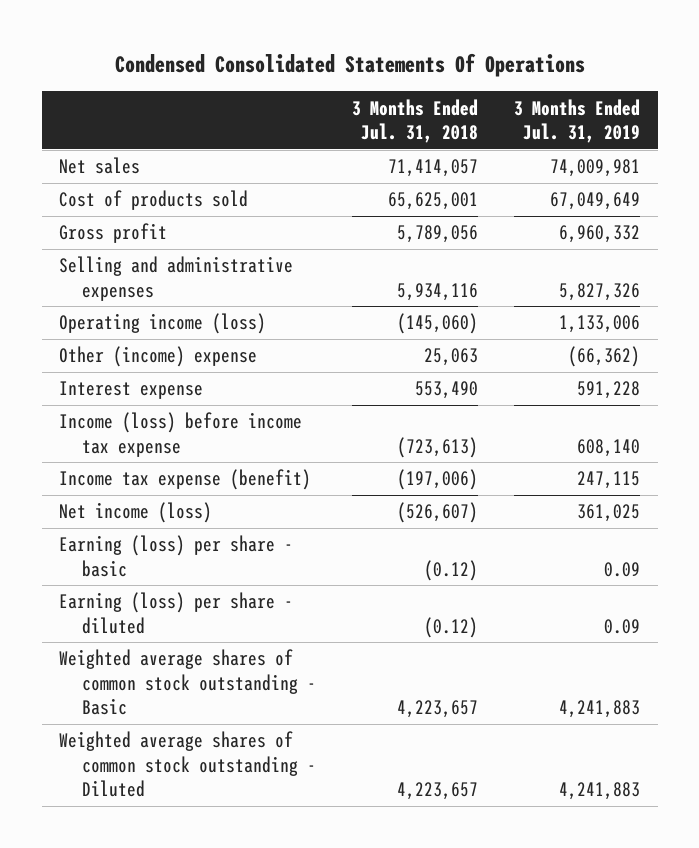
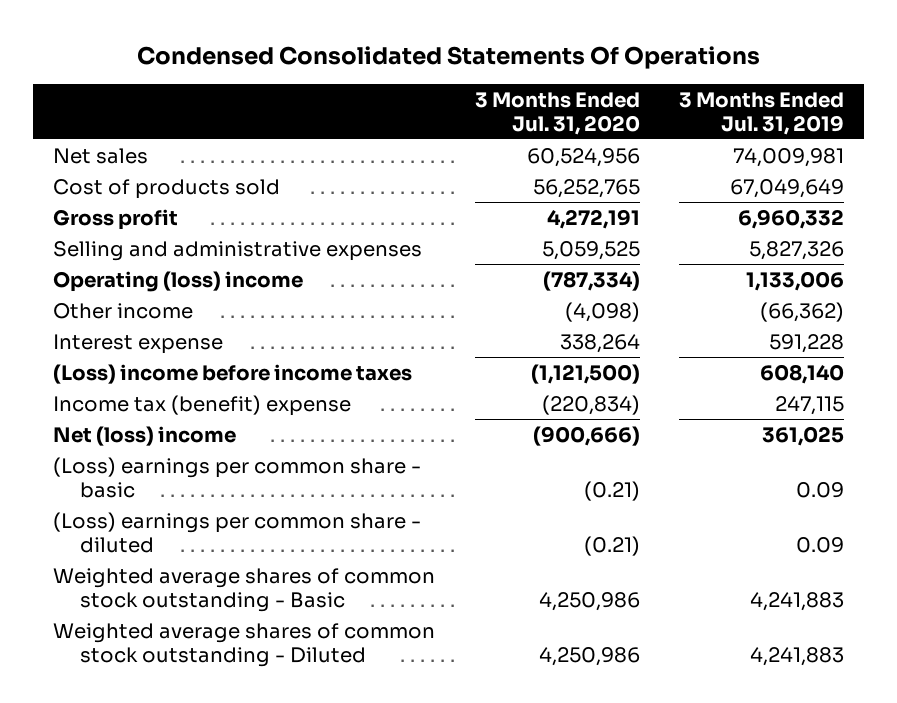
[352,98,479,143] 3 Months Ended Jul. 31, 2018 -> none
none -> [474,91,640,135] 3 Months Ended Jul. 31, 2020
[59,313,267,335] Operating income (loss) -> [52,270,303,292] Operating (loss) income
[59,346,258,368] Other (income) expense -> [52,302,193,319] Other income
[59,412,303,457] Income (loss) before income tax expense -> [52,363,412,384] (Loss) income before income taxes
[59,469,312,491] Income tax expense (benefit) -> [52,394,351,416] Income tax (benefit) expense
[59,502,213,524] Net income (loss) -> [52,425,236,446] Net (loss) income
[59,535,294,577] Earning (loss) per share - basic -> [52,456,421,498] (Loss) earnings per common share - basic
[59,592,294,634] Earning (loss) per share - diluted -> [52,511,421,553] (Loss) earnings per common share - diluted

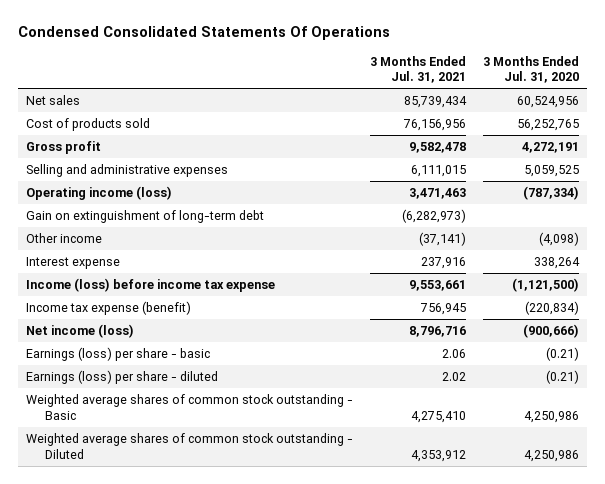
[679,91,845,135] 3 Months Ended Jul. 31, 2019 -> none
none -> [369,55,466,84] 3 Months Ended Jul. 31, 2021
[52,270,303,292] Operating (loss) income -> [26,186,173,201] Operating income (loss)
none -> [26,210,265,224] Gain on extinguishment of long-term debt
[52,363,412,384] (Loss) income before income taxes -> [26,278,276,293] Income (loss) before income tax expense
[52,394,351,416] Income tax (benefit) expense -> [26,301,192,316] Income tax expense (benefit)
[52,425,236,446] Net (loss) income -> [26,324,135,339] Net income (loss)
[52,456,421,498] (Loss) earnings per common share - basic -> [26,347,211,362] Earnings (loss) per share - basic
[52,511,421,553] (Loss) earnings per common share - diluted -> [26,370,219,385] Earnings (loss) per share - diluted

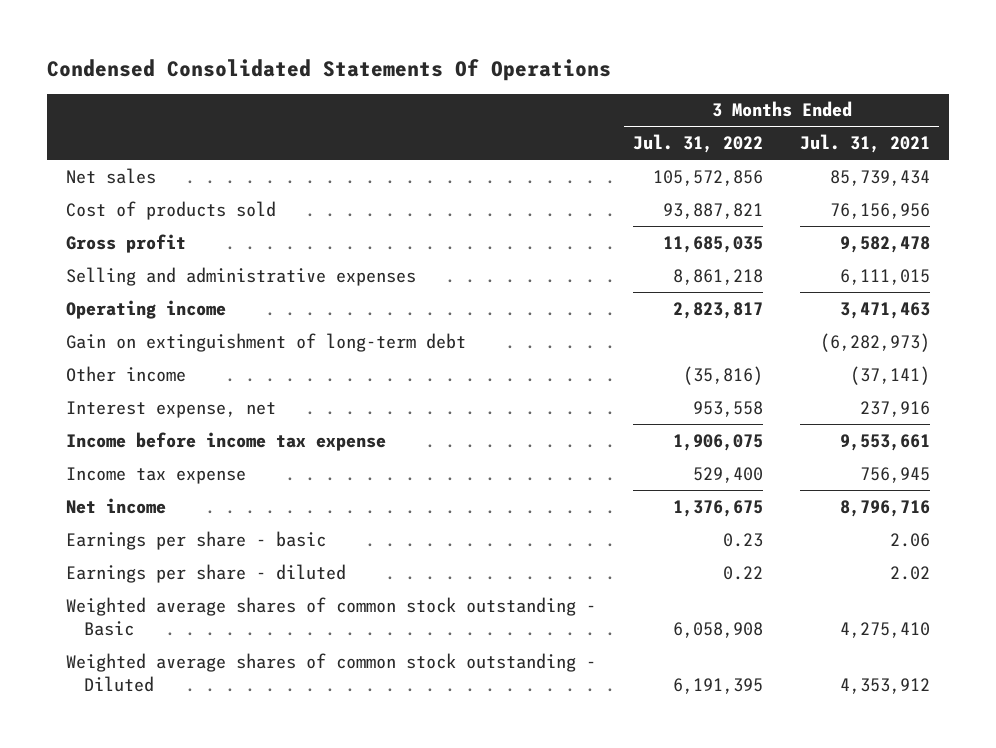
[482,55,579,84] 3 Months Ended Jul. 31, 2020 -> none
none -> [633,134,764,154] Jul. 31, 2022
[26,186,173,201] Operating income (loss) -> [65,299,226,319] Operating income
[26,257,121,270] Interest expense -> [65,400,276,418] Interest expense, net
[26,278,276,293] Income (loss) before income tax expense -> [65,431,386,451] Income before income tax expense
[26,301,192,316] Income tax expense (benefit) -> [65,466,246,484] Income tax expense
[26,324,135,339] Net income (loss) -> [65,497,166,514] Net income
[26,347,211,362] Earnings (loss) per share - basic -> [65,530,326,550] Earnings per share - basic
[26,370,219,385] Earnings (loss) per share - diluted -> [65,563,346,583] Earnings per share - diluted

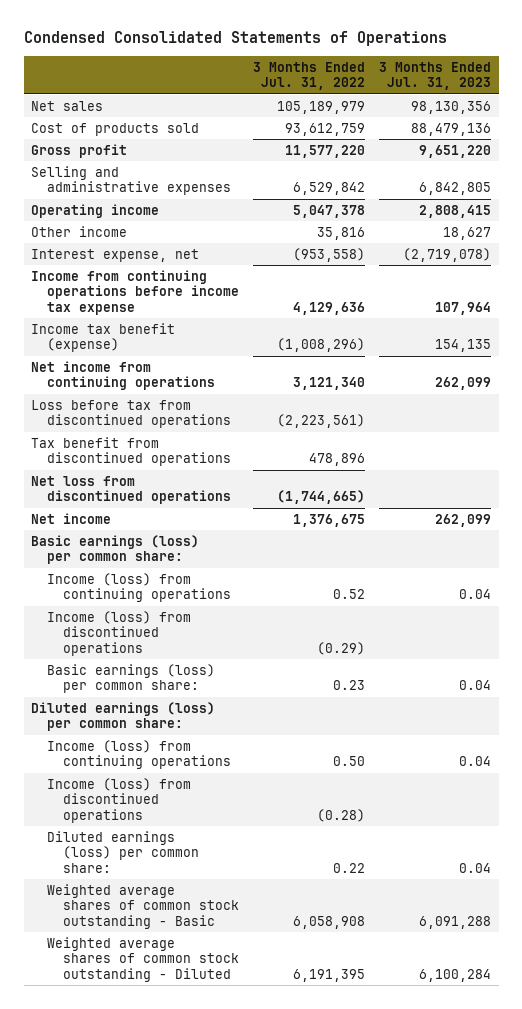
[47,58,612,81] Condensed Consolidated Statements Of Operations -> [23,31,447,47] Condensed Consolidated Statements of Operations
[800,134,931,154] Jul. 31, 2021 -> none
none -> [379,61,492,91] 3 Months Ended Jul. 31, 2023
[65,332,466,352] Gain on extinguishment of long-term debt -> none
[653,169,764,186] 105,572,856 -> [277,100,366,114] 105,189,979
[663,202,764,219] 93,887,821 -> [285,122,366,136] 93,612,759
[663,235,764,253] 11,685,035 -> [285,144,366,158] 11,577,220
[673,268,764,285] 8,861,218 -> [293,182,366,196] 6,529,842
[673,301,764,319] 2,823,817 -> [293,204,366,218] 5,047,378
[683,365,764,385] (35,816) -> [317,226,366,240] 35,816
[693,400,764,417] 953,558 -> [293,247,366,262] (953,558)
[65,431,386,451] Income before income tax expense -> [30,269,239,315] Income from continuing operations before income tax expense
[673,433,764,451] 1,906,075 -> [293,301,366,315] 4,129,636
[65,466,246,484] Income tax expense -> [30,322,175,353] Income tax benefit (expense)
[693,466,764,483] 529,400 -> [277,338,366,353] (1,008,296)
none -> [30,360,215,391] Net income from continuing operations
none -> [30,399,231,429] Loss before tax from discontinued operations
none -> [30,436,231,467] Tax benefit from discontinued operations
none -> [30,475,231,505] Net loss from discontinued operations
none -> [30,534,199,565] Basic earnings (loss) per common share:
none -> [46,572,231,603] Income (loss) from continuing operations
none -> [46,610,191,656] Income (loss) from discontinued operations
[65,530,326,550] Earnings per share - basic -> [46,663,215,694] Basic earnings (loss) per common share:
none -> [30,701,215,732] Diluted earnings (loss) per common share:
none -> [46,739,231,770] Income (loss) from continuing operations
none -> [46,777,191,823] Income (loss) from discontinued operations
[65,563,346,583] Earnings per share - diluted -> [46,830,199,873] Diluted earnings (loss) per common share:

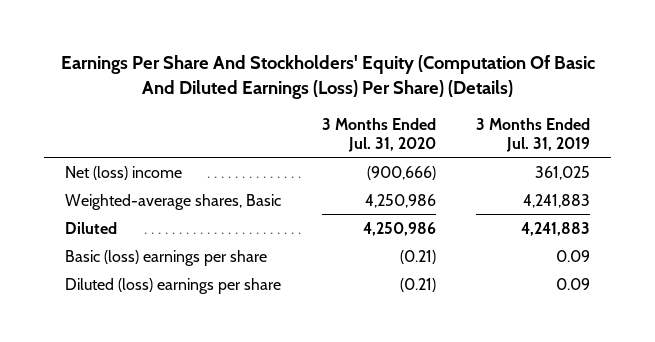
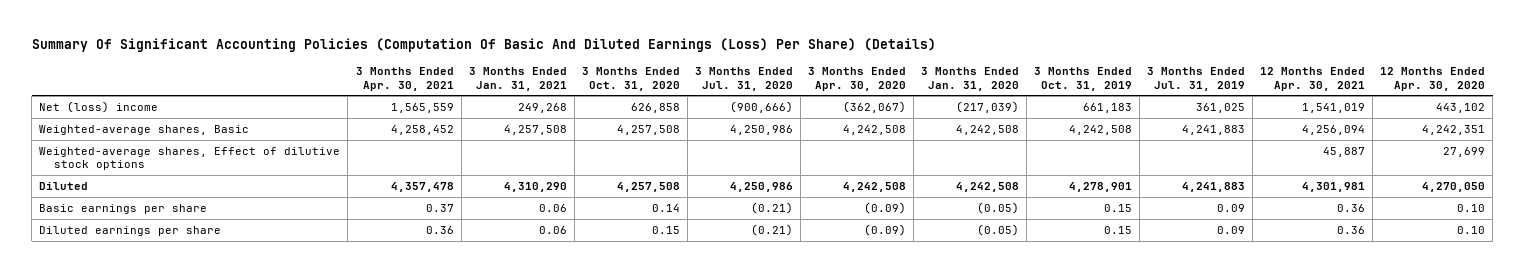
[60,55,595,100] Earnings Per Share And Stockholders' Equity (Computation Of Basic And Diluted Earnings (Loss) Per Share) (Details) -> [31,38,936,53] Summary Of Significant Accounting Policies (Computation Of Basic And Diluted Earnings (Loss) Per Share) (Details)
none -> [355,67,454,91] 3 Months Ended Apr. 30, 2021
none -> [468,67,567,91] 3 Months Ended Jan. 31, 2021
none -> [581,67,680,91] 3 Months Ended Oct. 31, 2020
none -> [807,67,906,91] 3 Months Ended Apr. 30, 2020
none -> [920,67,1019,91] 3 Months Ended Jan. 31, 2020
none -> [1034,67,1133,91] 3 Months Ended Oct. 31, 2019
none -> [1260,67,1366,91] 12 Months Ended Apr. 30, 2021
none -> [1380,67,1486,91] 12 Months Ended Apr. 30, 2020
none -> [39,146,341,171] Weighted-average shares, Effect of dilutive stock options
[64,249,267,266] Basic (loss) earnings per share -> [39,203,208,214] Basic earnings per share
[64,277,281,294] Diluted (loss) earnings per share -> [39,225,222,236] Diluted earnings per share

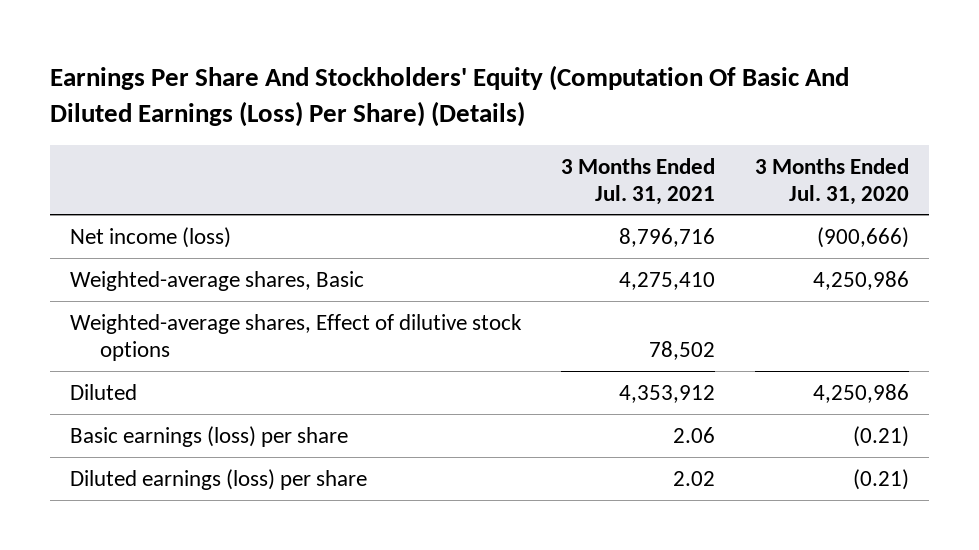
[31,38,936,53] Summary Of Significant Accounting Policies (Computation Of Basic And Diluted Earnings (Loss) Per Share) (Details) -> [50,65,850,127] Earnings Per Share And Stockholders' Equity (Computation Of Basic And Diluted Earnings (Loss) Per Share) (Details)
[355,67,454,91] 3 Months Ended Apr. 30, 2021 -> none
[468,67,567,91] 3 Months Ended Jan. 31, 2021 -> none
[581,67,680,91] 3 Months Ended Oct. 31, 2020 -> none
[807,67,906,91] 3 Months Ended Apr. 30, 2020 -> none
[920,67,1019,91] 3 Months Ended Jan. 31, 2020 -> none
[1034,67,1133,91] 3 Months Ended Oct. 31, 2019 -> none
[1147,67,1246,91] 3 Months Ended Jul. 31, 2019 -> none
[1260,67,1366,91] 12 Months Ended Apr. 30, 2021 -> none
[1380,67,1486,91] 12 Months Ended Apr. 30, 2020 -> none
none -> [561,157,716,205] 3 Months Ended Jul. 31, 2021
[39,100,159,113] Net (loss) income -> [70,226,232,248] Net income (loss)
[39,203,208,214] Basic earnings per share -> [70,425,349,447] Basic earnings (loss) per share
[39,225,222,236] Diluted earnings per share -> [70,468,368,490] Diluted earnings (loss) per share

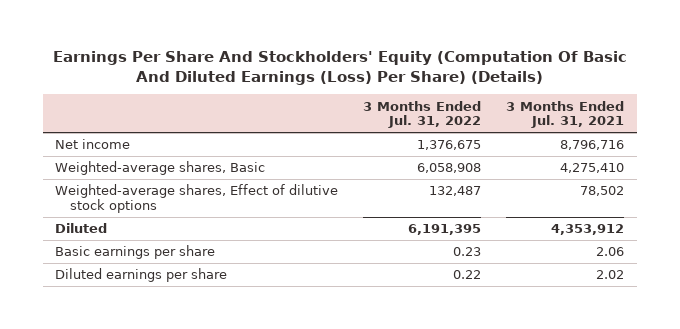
[754,157,909,205] 3 Months Ended Jul. 31, 2020 -> none
none -> [363,100,482,129] 3 Months Ended Jul. 31, 2022
[70,226,232,248] Net income (loss) -> [55,139,131,150] Net income
[70,425,349,447] Basic earnings (loss) per share -> [55,245,216,260] Basic earnings per share
[70,468,368,490] Diluted earnings (loss) per share -> [55,268,228,283] Diluted earnings per share

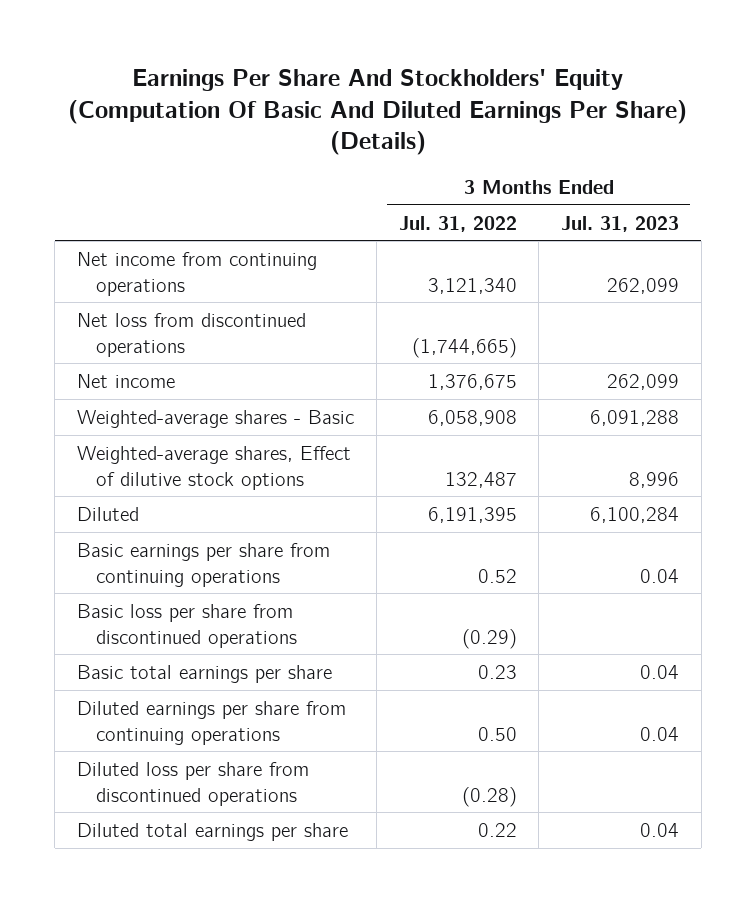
[52,51,627,85] Earnings Per Share And Stockholders' Equity (Computation Of Basic And Diluted Earnings (Loss) Per Share) (Details) -> [68,69,688,156] Earnings Per Share And Stockholders' Equity (Computation Of Basic And Diluted Earnings Per Share) (Details)
[506,100,625,129] 3 Months Ended Jul. 31, 2021 -> none
none -> [561,215,680,232] Jul. 31, 2023
none -> [77,251,318,296] Net income from continuing operations
none -> [77,312,307,357] Net loss from discontinued operations
[55,161,266,176] Weighted-average shares, Basic -> [77,409,355,428] Weighted-average shares - Basic
none -> [77,542,331,587] Basic earnings per share from continuing operations
none -> [77,603,298,648] Basic loss per share from discontinued operations
[55,245,216,260] Basic earnings per share -> [77,664,333,683] Basic total earnings per share
none -> [77,700,347,745] Diluted earnings per share from continuing operations
none -> [77,761,310,806] Diluted loss per share from discontinued operations
[55,268,228,283] Diluted earnings per share -> [77,822,349,841] Diluted total earnings per share

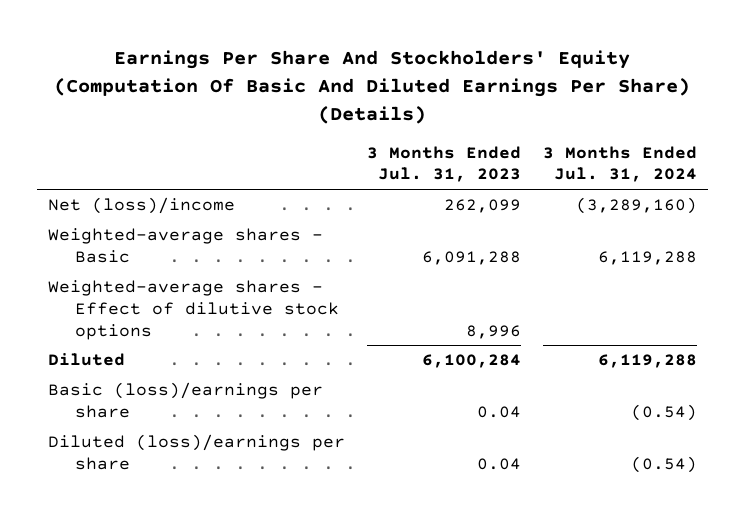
[398,215,517,232] Jul. 31, 2022 -> none
none -> [542,145,697,183] 3 Months Ended Jul. 31, 2024
[77,251,318,296] Net income from continuing operations -> none
[77,312,307,357] Net loss from discontinued operations -> none
[77,373,176,388] Net income -> [47,197,235,215] Net (loss)/income
[77,445,352,490] Weighted-average shares, Effect of dilutive stock options -> [47,280,339,340] Weighted-average shares - Effect of dilutive stock options
[77,542,331,587] Basic earnings per share from continuing operations -> none
[77,603,298,648] Basic loss per share from discontinued operations -> none
[77,700,347,745] Diluted earnings per share from continuing operations -> none
[77,761,310,806] Diluted loss per share from discontinued operations -> none
[77,664,333,683] Basic total earnings per share -> [47,382,323,418] Basic (loss)/earnings per share
[77,822,349,841] Diluted total earnings per share -> [47,434,345,470] Diluted (loss)/earnings per share

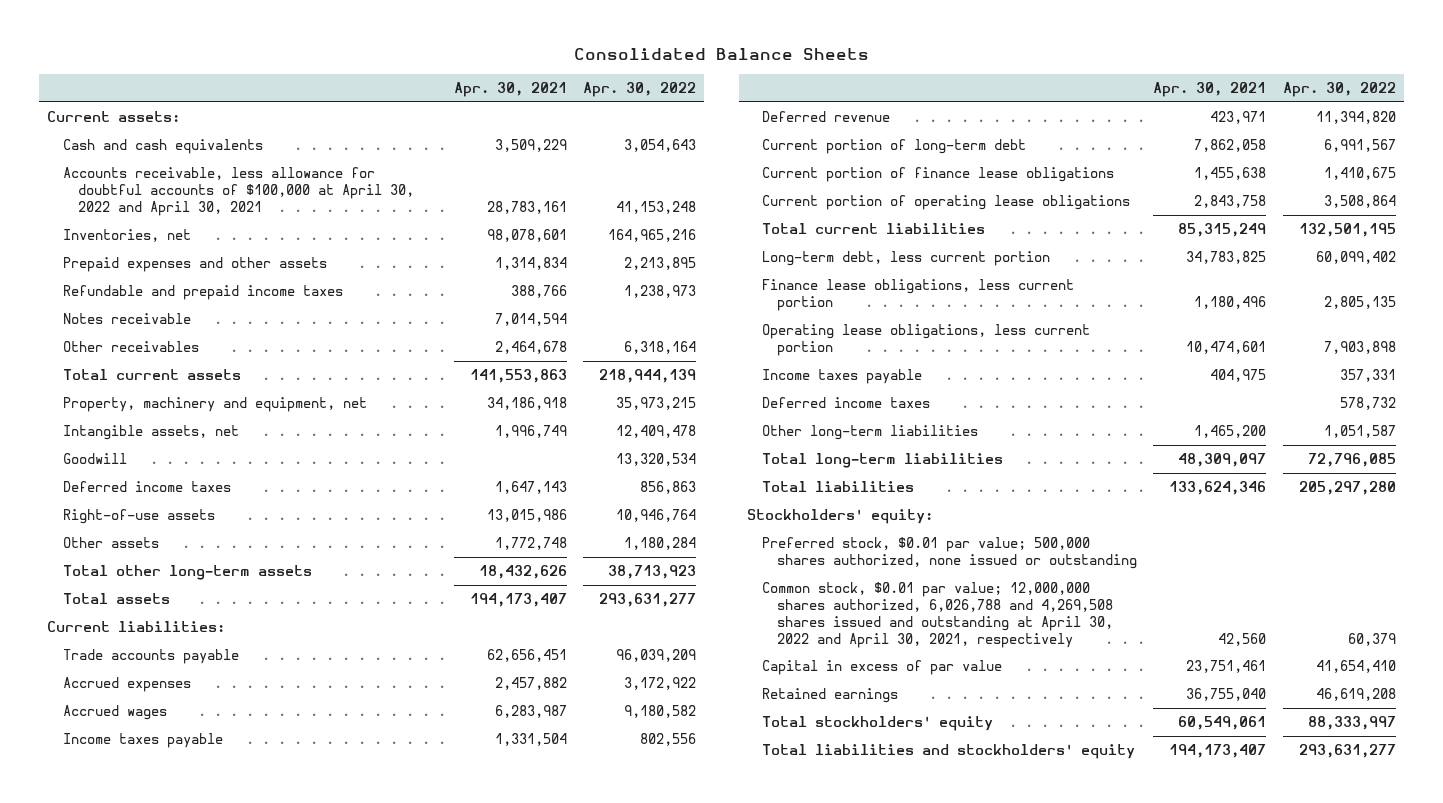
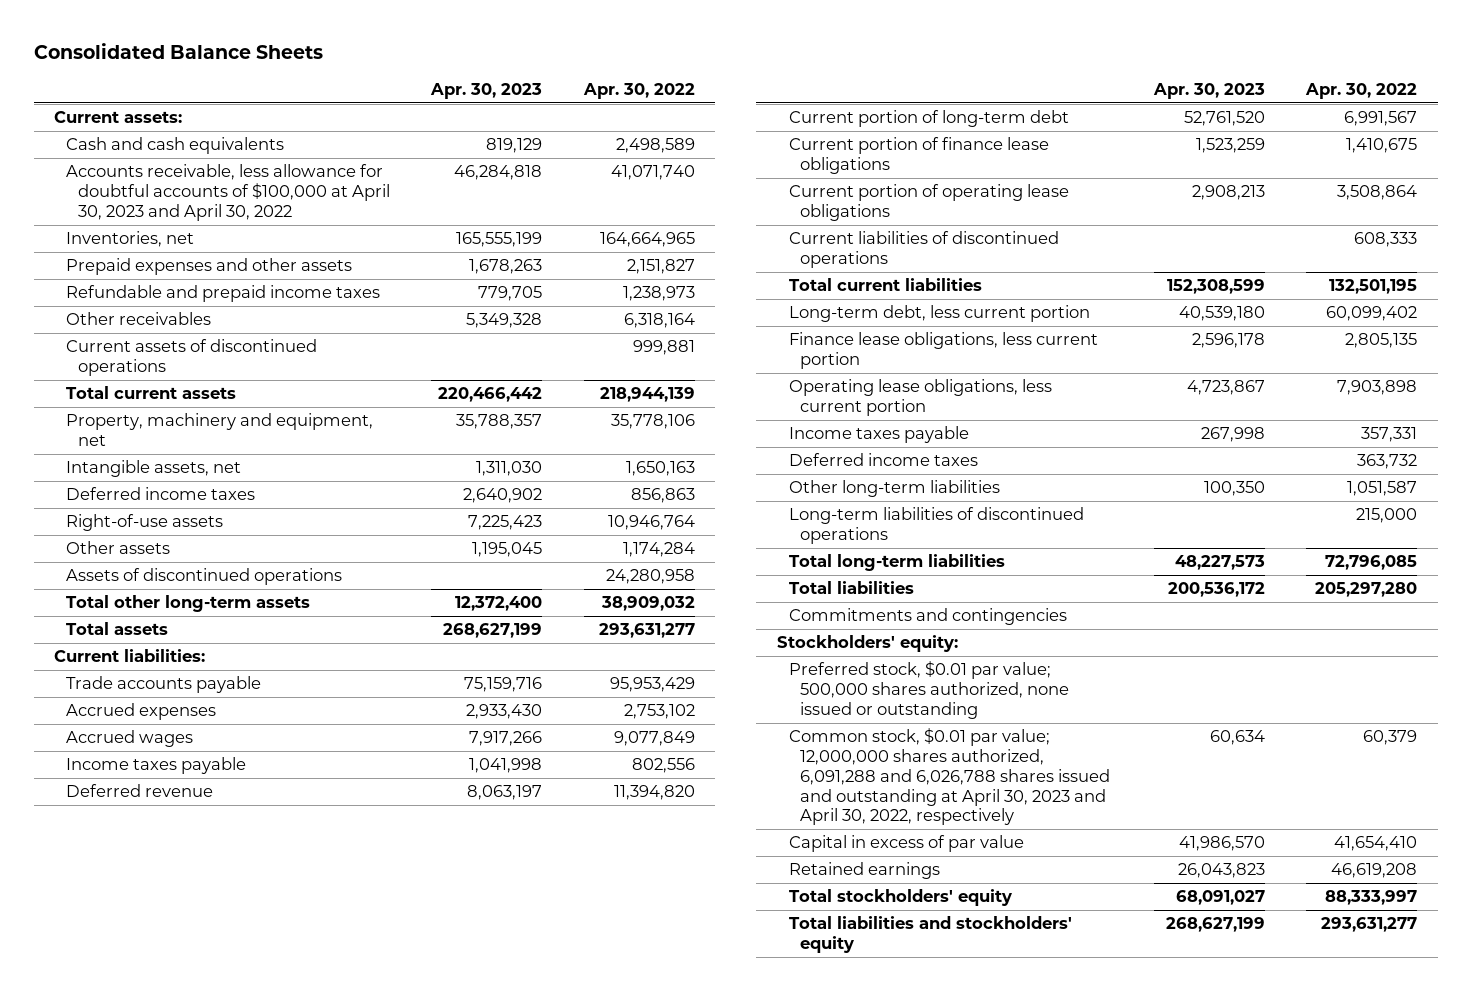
[453,82,567,98] Apr. 30, 2021 -> none
none -> [430,82,543,99] Apr. 30, 2023
[624,139,697,153] 3,054,643 -> [615,138,695,154] 2,498,589
[62,167,414,216] Accounts receivable, less allowance for doubtful accounts of $100,000 at April 30, 2022 and April 30, 2021 -> [66,164,390,221] Accounts receivable, less allowance for doubtful accounts of $100,000 at April 30, 2023 and April 30, 2022
[616,200,697,214] 41,153,248 -> [610,165,695,181] 41,071,740
[608,229,697,243] 164,965,216 -> [599,232,695,248] 164,664,965
[624,257,697,271] 2,213,895 -> [626,259,695,275] 2,151,827
[62,313,191,325] Notes receivable -> none
none -> [66,339,318,377] Current assets of discontinued operations
[62,453,127,465] Goodwill -> none
[616,397,697,411] 35,973,215 -> [610,414,695,430] 35,778,106
[616,425,697,439] 12,409,478 -> [625,461,695,477] 1,650,163
[624,537,697,551] 1,180,284 -> [622,542,695,558] 1,174,284
none -> [66,568,343,586] Assets of discontinued operations
[608,565,697,580] 38,713,923 -> [600,596,695,612] 38,909,032
[616,649,697,663] 96,039,209 -> [609,677,695,693] 95,953,429
[624,677,697,691] 3,172,922 -> [623,704,695,720] 2,753,102
[624,705,697,719] 9,180,582 -> [613,731,695,747] 9,077,849
none -> [788,231,1059,269] Current liabilities of discontinued operations
[1339,397,1396,411] 578,732 -> [1357,454,1418,470] 363,732
none -> [788,507,1084,545] Long-term liabilities of discontinued operations
none -> [788,608,1067,626] Commitments and contingencies
[761,582,1114,648] Common stock, $0.01 par value; 12,000,000 shares authorized, 6,026,788 and 4,269,508 shares issued and outstanding at April 30, 2022 and April 30, 2021, respectively -> [788,728,1111,826] Common stock, $0.01 par value; 12,000,000 shares authorized, 6,091,288 and 6,026,788 shares issued and outstanding at April 30, 2023 and April 30, 2022, respectively

